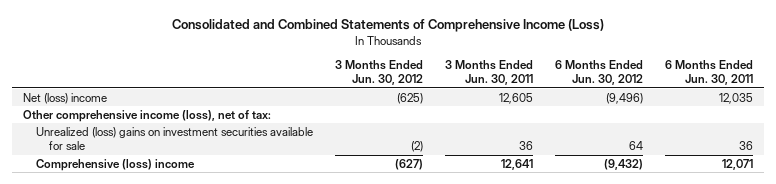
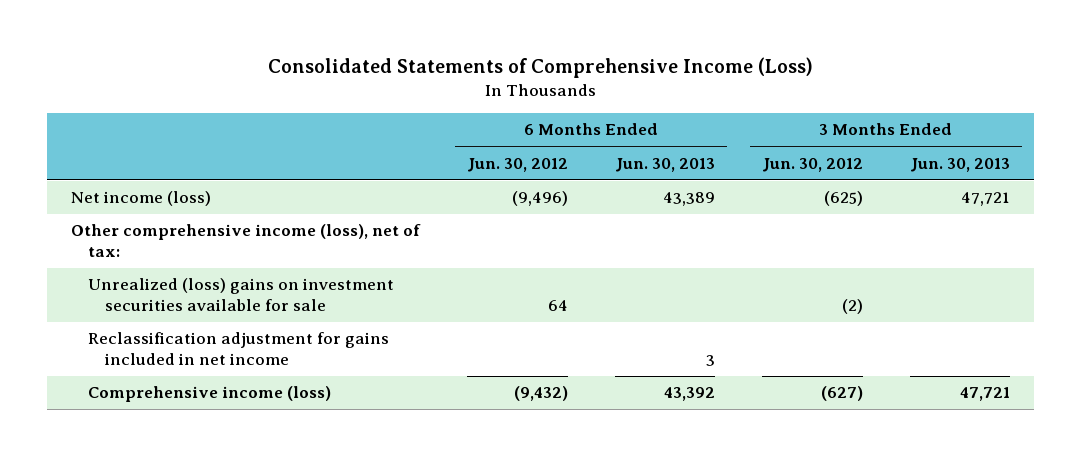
[171,19,604,33] Consolidated and Combined Statements of Comprehensive Income (Loss) -> [267,57,813,79] Consolidated Statements of Comprehensive Income (Loss)
[445,60,534,86] 3 Months Ended Jun. 30, 2011 -> none
[665,60,754,86] 6 Months Ended Jun. 30, 2011 -> none
none -> [615,157,716,172] Jun. 30, 2013
none -> [910,157,1011,172] Jun. 30, 2013
[22,92,107,104] Net (loss) income -> [70,191,211,207] Net income (loss)
none -> [87,332,389,366] Reclassification adjustment for gains included in net income
[35,158,195,171] Comprehensive (loss) income -> [87,386,331,403] Comprehensive income (loss)

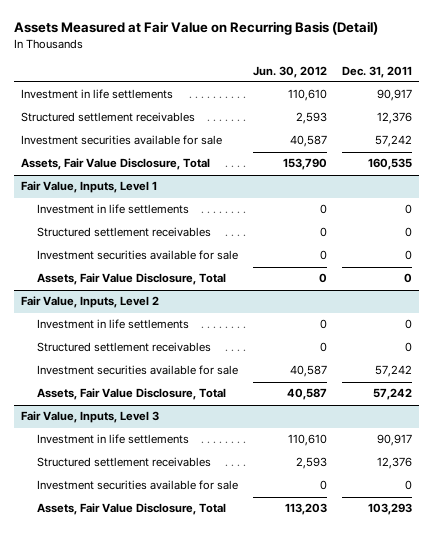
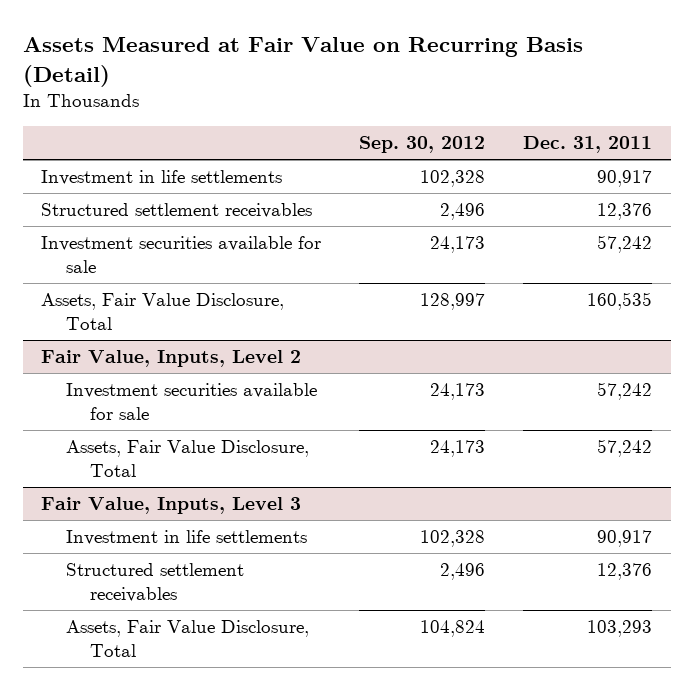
[253,65,328,78] Jun. 30, 2012 -> none
none -> [359,136,486,154] Sep. 30, 2012
[21,181,158,194] Fair Value, Inputs, Level 1 -> none
[37,204,190,215] Investment in life settlements -> none
[37,227,212,238] Structured settlement receivables -> none
[37,250,239,261] Investment securities available for sale -> none
[37,273,227,286] Assets, Fair Value Disclosure, Total -> none
[37,319,190,330] Investment in life settlements -> none
[37,342,212,353] Structured settlement receivables -> none
[37,480,239,491] Investment securities available for sale -> none

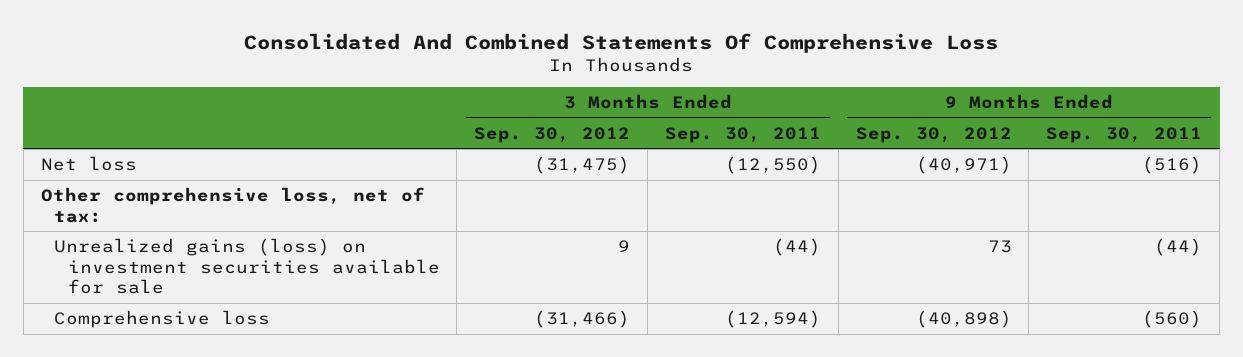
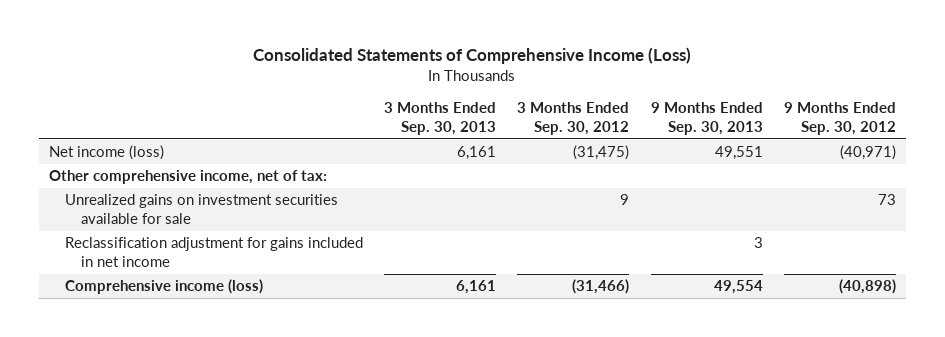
[244,32,999,53] Consolidated And Combined Statements Of Comprehensive Loss -> [253,47,692,65] Consolidated Statements of Comprehensive Income (Loss)
[664,126,821,143] Sep. 30, 2011 -> none
[1046,126,1203,143] Sep. 30, 2011 -> none
none -> [384,102,497,135] 3 Months Ended Sep. 30, 2013
none -> [650,102,763,135] 9 Months Ended Sep. 30, 2013
[40,156,137,172] Net loss -> [49,145,165,161] Net income (loss)
[40,187,425,223] Other comprehensive loss, net of tax: -> [49,170,328,185] Other comprehensive income, net of tax:
[54,238,440,295] Unrealized gains (loss) on investment securities available for sale -> [65,194,339,225] Unrealized gains on investment securities available for sale
none -> [65,237,364,268] Reclassification adjustment for gains included in net income
[54,310,271,329] Comprehensive loss -> [65,279,264,295] Comprehensive income (loss)

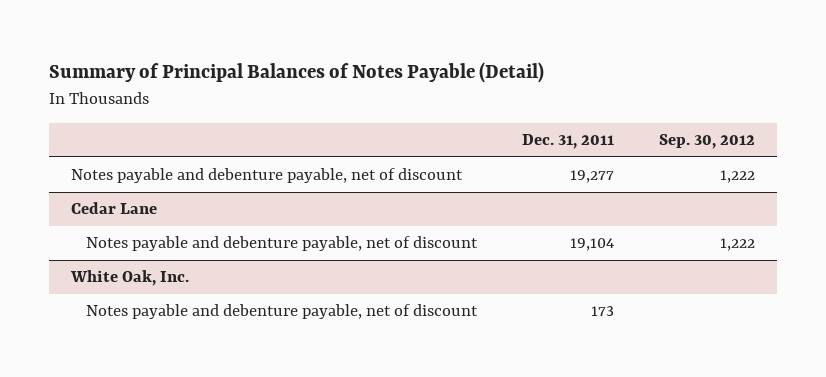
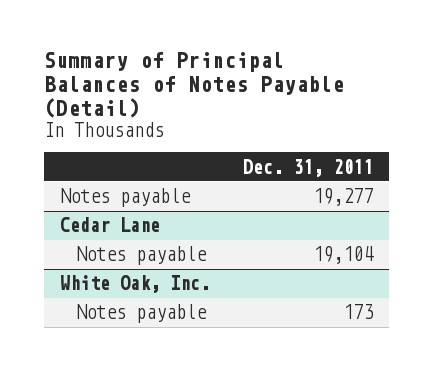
[658,134,755,150] Sep. 30, 2012 -> none
[71,168,464,184] Notes payable and debenture payable, net of discount -> [60,188,192,208] Notes payable
[86,236,479,252] Notes payable and debenture payable, net of discount -> [76,246,208,266] Notes payable
[86,304,479,320] Notes payable and debenture payable, net of discount -> [76,304,208,324] Notes payable

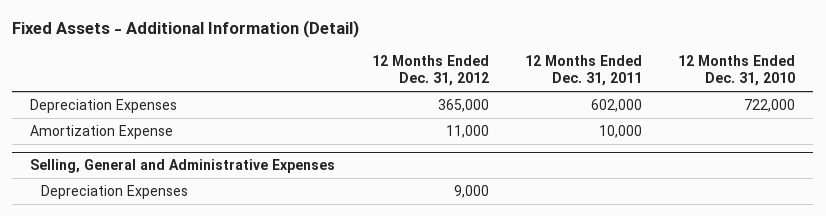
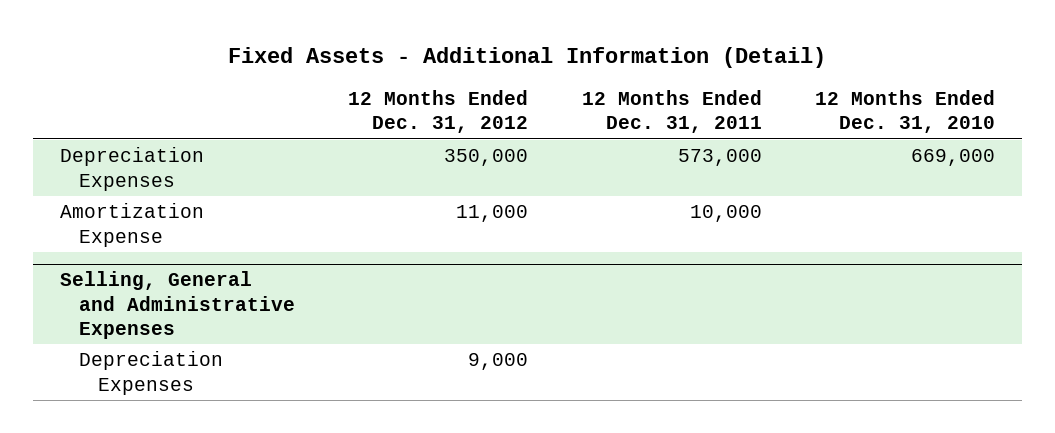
[437,98,489,112] 365,000 -> [444,149,529,167] 350,000
[590,98,642,112] 602,000 -> [677,149,762,167] 573,000
[744,98,796,112] 722,000 -> [911,149,996,167] 669,000

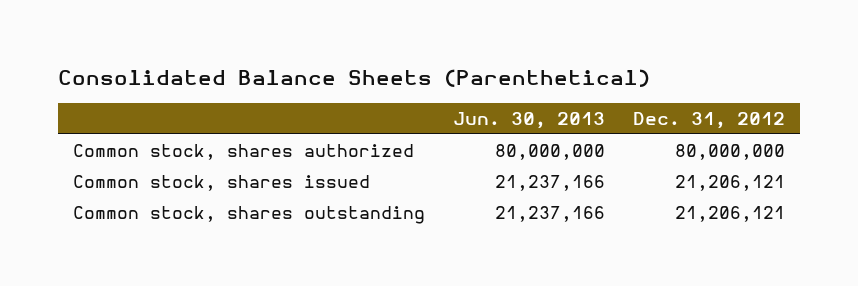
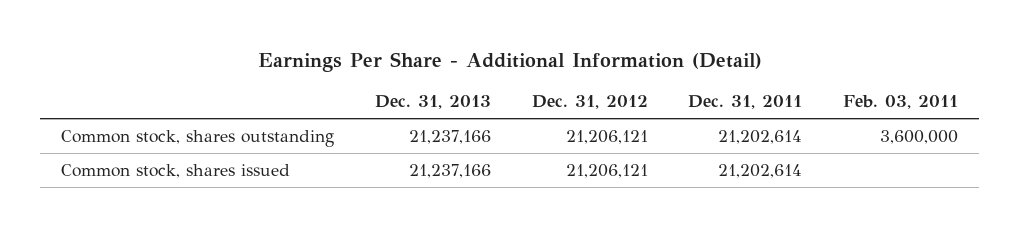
[58,69,651,88] Consolidated Balance Sheets (Parenthetical) -> [257,52,762,73] Earnings Per Share - Additional Information (Detail)
[452,111,605,129] Jun. 30, 2013 -> none
none -> [374,95,491,110] Dec. 31, 2013
none -> [688,95,803,110] Dec. 31, 2011
none -> [843,95,959,110] Feb. 03, 2011
[72,144,414,161] Common stock, shares authorized -> none
[72,175,370,192] Common stock, shares issued -> [60,163,290,178] Common stock, shares issued

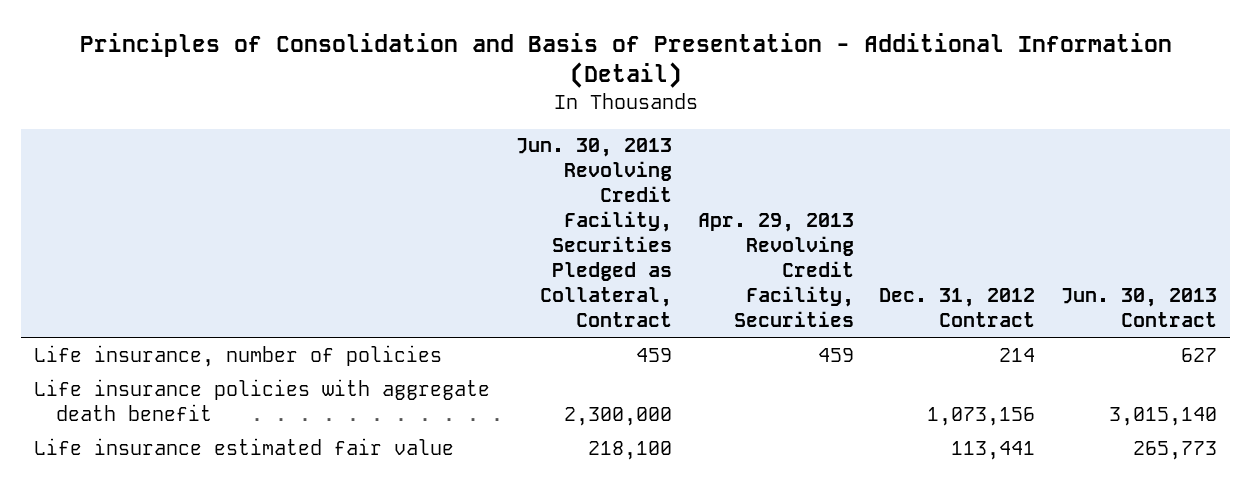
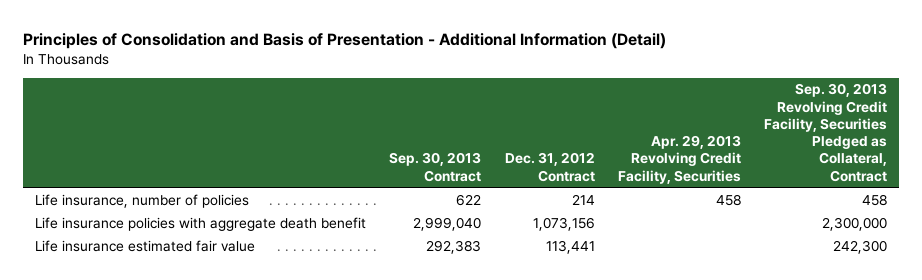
[515,138,672,328] Jun. 30, 2013 Revolving Credit Facility, Securities Pledged as Collateral, Contract -> none
[1061,288,1218,328] Jun. 30, 2013 Contract -> none
none -> [389,152,482,182] Sep. 30, 2013 Contract
none -> [764,83,888,182] Sep. 30, 2013 Revolving Credit Facility, Securities Pledged as Collateral, Contract
[817,347,854,362] 459 -> [715,193,741,206] 458

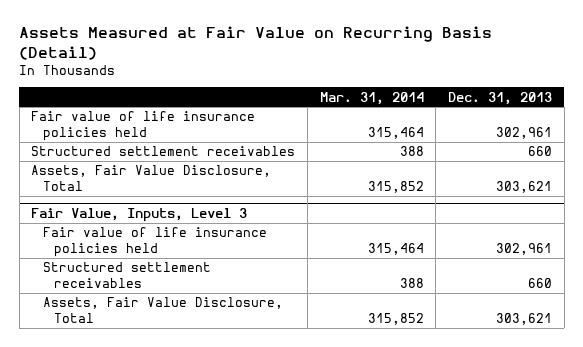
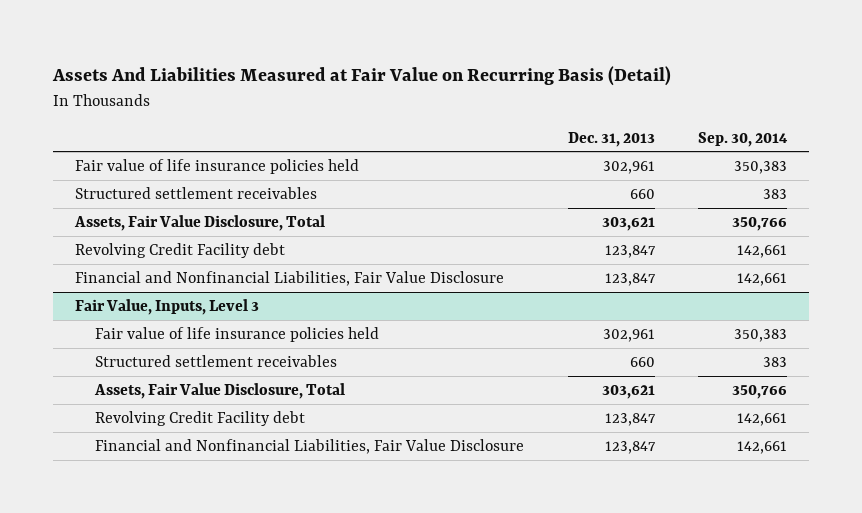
[19,26,493,60] Assets Measured at Fair Value on Recurring Basis (Detail) -> [51,66,671,87] Assets And Liabilities Measured at Fair Value on Recurring Basis (Detail)
[319,91,424,105] Mar. 31, 2014 -> none
none -> [698,131,789,147] Sep. 30, 2014
none -> [74,242,285,258] Revolving Credit Facility debt
none -> [74,270,504,286] Financial and Nonfinancial Liabilities, Fair Value Disclosure
none -> [95,410,306,426] Revolving Credit Facility debt
none -> [95,438,525,454] Financial and Nonfinancial Liabilities, Fair Value Disclosure

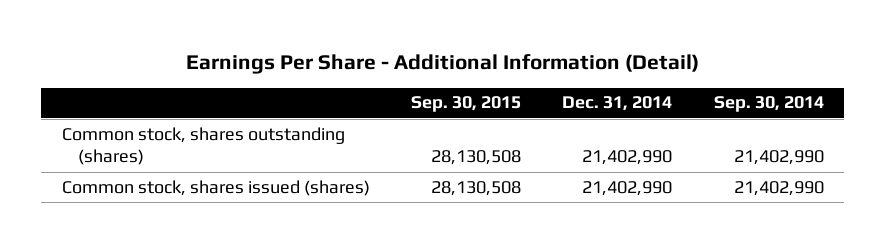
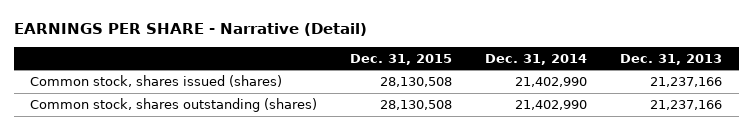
[185,54,699,75] Earnings Per Share - Additional Information (Detail) -> [13,22,367,36] EARNINGS PER SHARE - Narrative (Detail)
[411,96,522,113] Sep. 30, 2015 -> none
[713,96,824,113] Sep. 30, 2014 -> none
none -> [350,53,453,65] Dec. 31, 2015
none -> [620,53,723,65] Dec. 31, 2013
[61,126,345,166] Common stock, shares outstanding (shares) -> [30,98,318,113] Common stock, shares outstanding (shares)

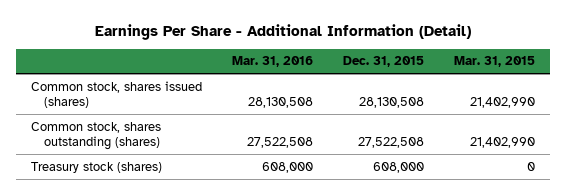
[13,22,367,36] EARNINGS PER SHARE - Narrative (Detail) -> [94,23,471,40] Earnings Per Share - Additional Information (Detail)
[485,53,588,65] Dec. 31, 2014 -> none
[620,53,723,65] Dec. 31, 2013 -> none
none -> [231,56,313,68] Mar. 31, 2016
none -> [453,56,535,68] Mar. 31, 2015
[380,100,453,111] 28,130,508 -> [357,136,424,148] 27,522,508
none -> [30,161,162,173] Treasury stock (shares)

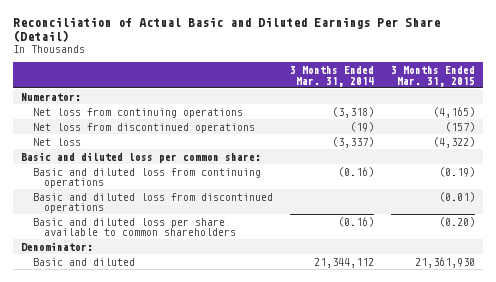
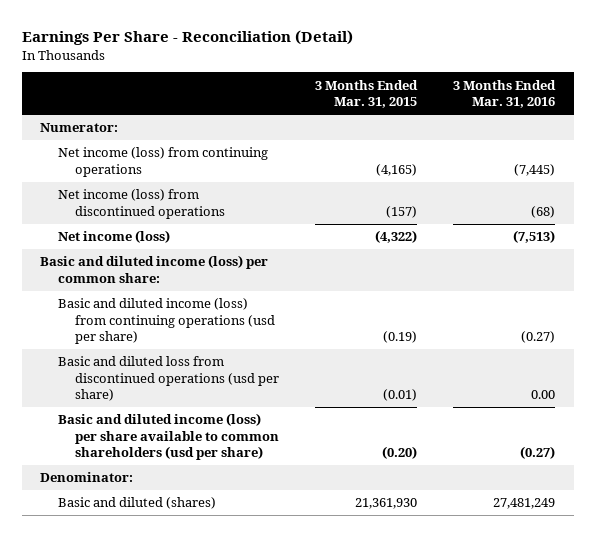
[12,16,440,42] Reconciliation of Actual Basic and Diluted Earnings Per Share (Detail) -> [22,30,354,46] Earnings Per Share - Reconciliation (Detail)
[289,65,374,87] 3 Months Ended Mar. 31, 2014 -> none
none -> [453,79,557,109] 3 Months Ended Mar. 31, 2016
[32,107,243,118] Net loss from continuing operations -> [57,147,268,177] Net income (loss) from continuing operations
[32,122,255,133] Net loss from discontinued operations -> [57,189,226,219] Net income (loss) from discontinued operations
[32,137,81,146] Net loss -> [57,230,170,244] Net income (loss)
[21,151,262,163] Basic and diluted loss per common share: -> [40,255,269,283] Basic and diluted income (loss) per common share:
[32,167,261,189] Basic and diluted loss from continuing operations -> [57,298,276,345] Basic and diluted income (loss) from continuing operations (usd per share)
[32,192,273,214] Basic and diluted loss from discontinued operations -> [57,356,280,402] Basic and diluted loss from discontinued operations (usd per share)
[32,217,236,237] Basic and diluted loss per share available to common shareholders -> [57,413,280,461] Basic and diluted income (loss) per share available to common shareholders (usd per share)
[32,257,135,266] Basic and diluted -> [57,497,216,510] Basic and diluted (shares)

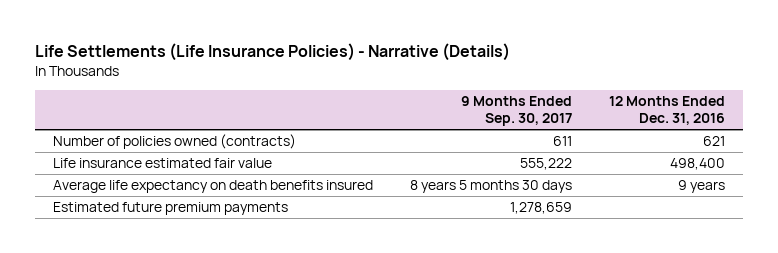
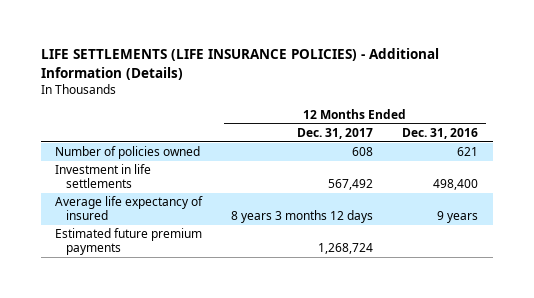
[34,42,510,61] Life Settlements (Life Insurance Policies) - Narrative (Details) -> [40,48,439,80] LIFE SETTLEMENTS (LIFE INSURANCE POLICIES) - Additional Information (Details)
[460,95,572,127] 9 Months Ended Sep. 30, 2017 -> none
none -> [297,127,374,139] Dec. 31, 2017
[53,134,297,150] Number of policies owned (contracts) -> [55,146,201,160] Number of policies owned
[53,158,273,169] Life insurance estimated fair value -> [55,164,152,189] Investment in life settlements
[53,180,374,194] Average life expectancy on death benefits insured -> [55,196,204,221] Average life expectancy of insured

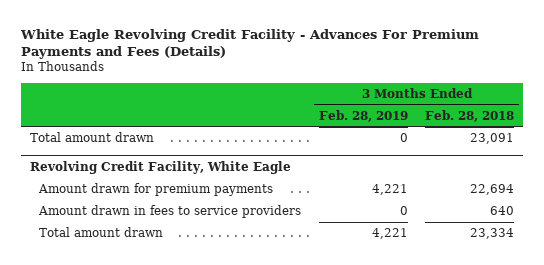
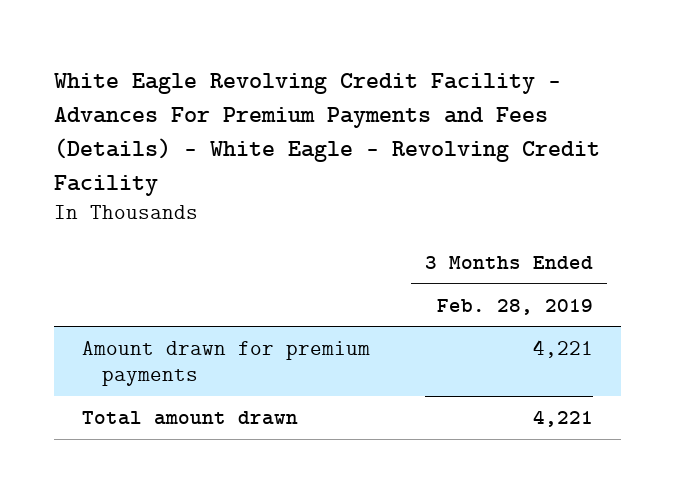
[19,28,479,60] White Eagle Revolving Credit Facility - Advances For Premium Payments and Fees (Details) -> [53,72,600,196] White Eagle Revolving Credit Facility - Advances For Premium Payments and Fees (Details) - White Eagle - Revolving Credit Facility
[425,109,515,122] Feb. 28, 2018 -> none
[29,132,154,143] Total amount drawn -> none
[29,161,291,175] Revolving Credit Facility, White Eagle -> none
[38,205,302,219] Amount drawn in fees to service providers -> none

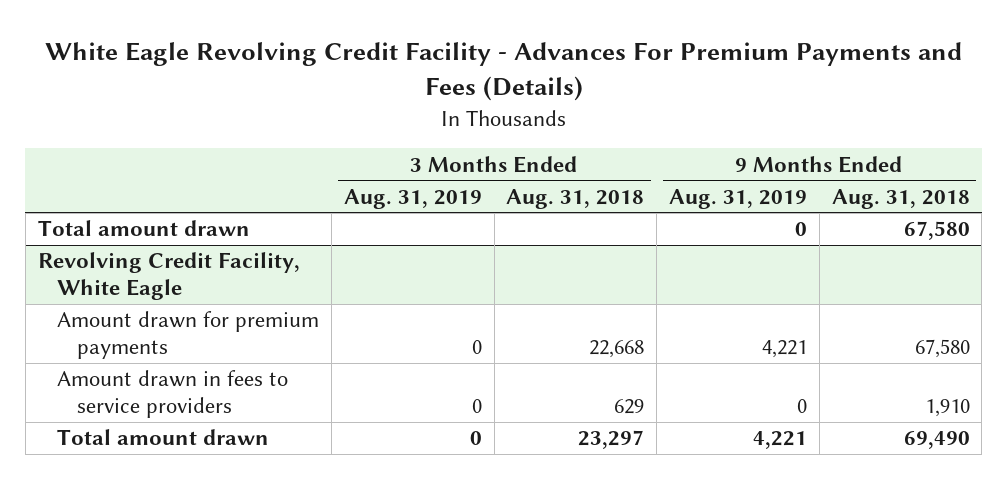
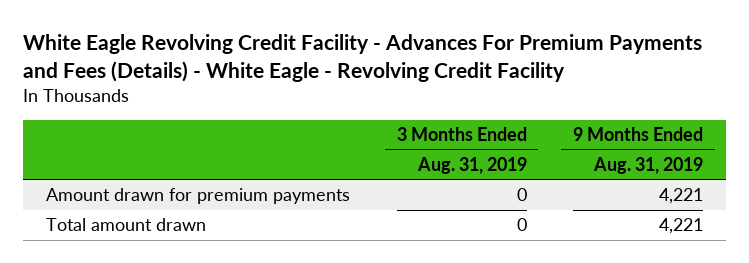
[44,42,962,102] White Eagle Revolving Credit Facility - Advances For Premium Payments and Fees (Details) -> [22,34,702,82] White Eagle Revolving Credit Facility - Advances For Premium Payments and Fees (Details) - White Eagle - Revolving Credit Facility
[506,188,645,209] Aug. 31, 2018 -> none
[831,188,970,209] Aug. 31, 2018 -> none
[37,220,250,237] Total amount drawn -> none
[37,252,300,300] Revolving Credit Facility, White Eagle -> none
[57,370,289,418] Amount drawn in fees to service providers -> none

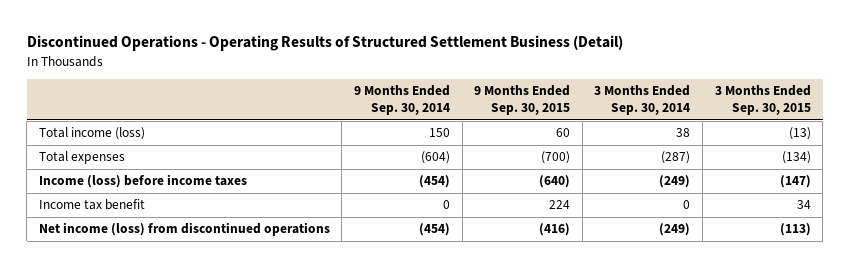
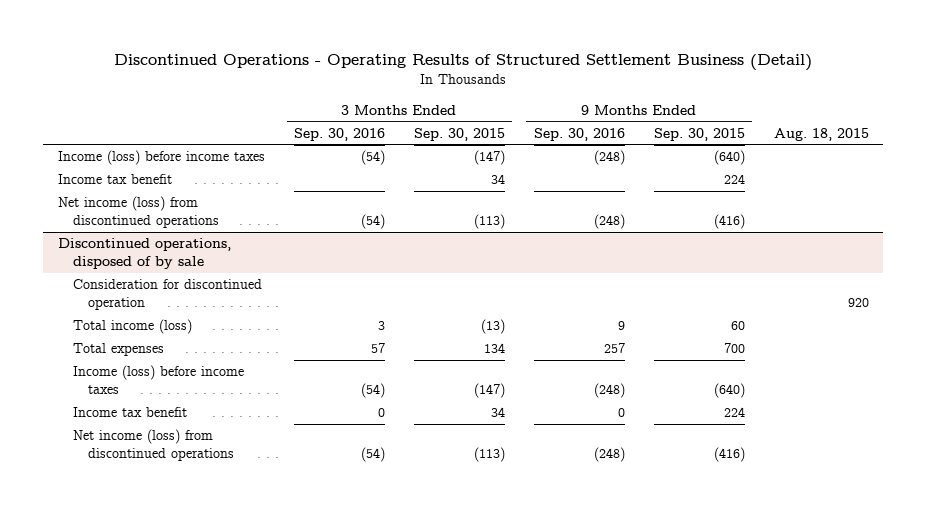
[354,85,451,116] 9 Months Ended Sep. 30, 2014 -> none
[594,85,691,116] 3 Months Ended Sep. 30, 2014 -> none
none -> [293,127,385,141] Sep. 30, 2016
none -> [533,127,625,141] Sep. 30, 2016
none -> [773,127,869,141] Aug. 18, 2015
none -> [57,150,265,166] Income (loss) before income taxes
none -> [57,174,172,185] Income tax benefit
none -> [57,196,220,229] Net income (loss) from discontinued operations
none -> [57,238,231,270] Discontinued operations, disposed of by sale
none -> [73,279,263,311] Consideration for discontinued operation
[541,151,571,165] (700) -> [723,343,745,354] 700
[781,151,811,165] (134) -> [483,343,505,354] 134

